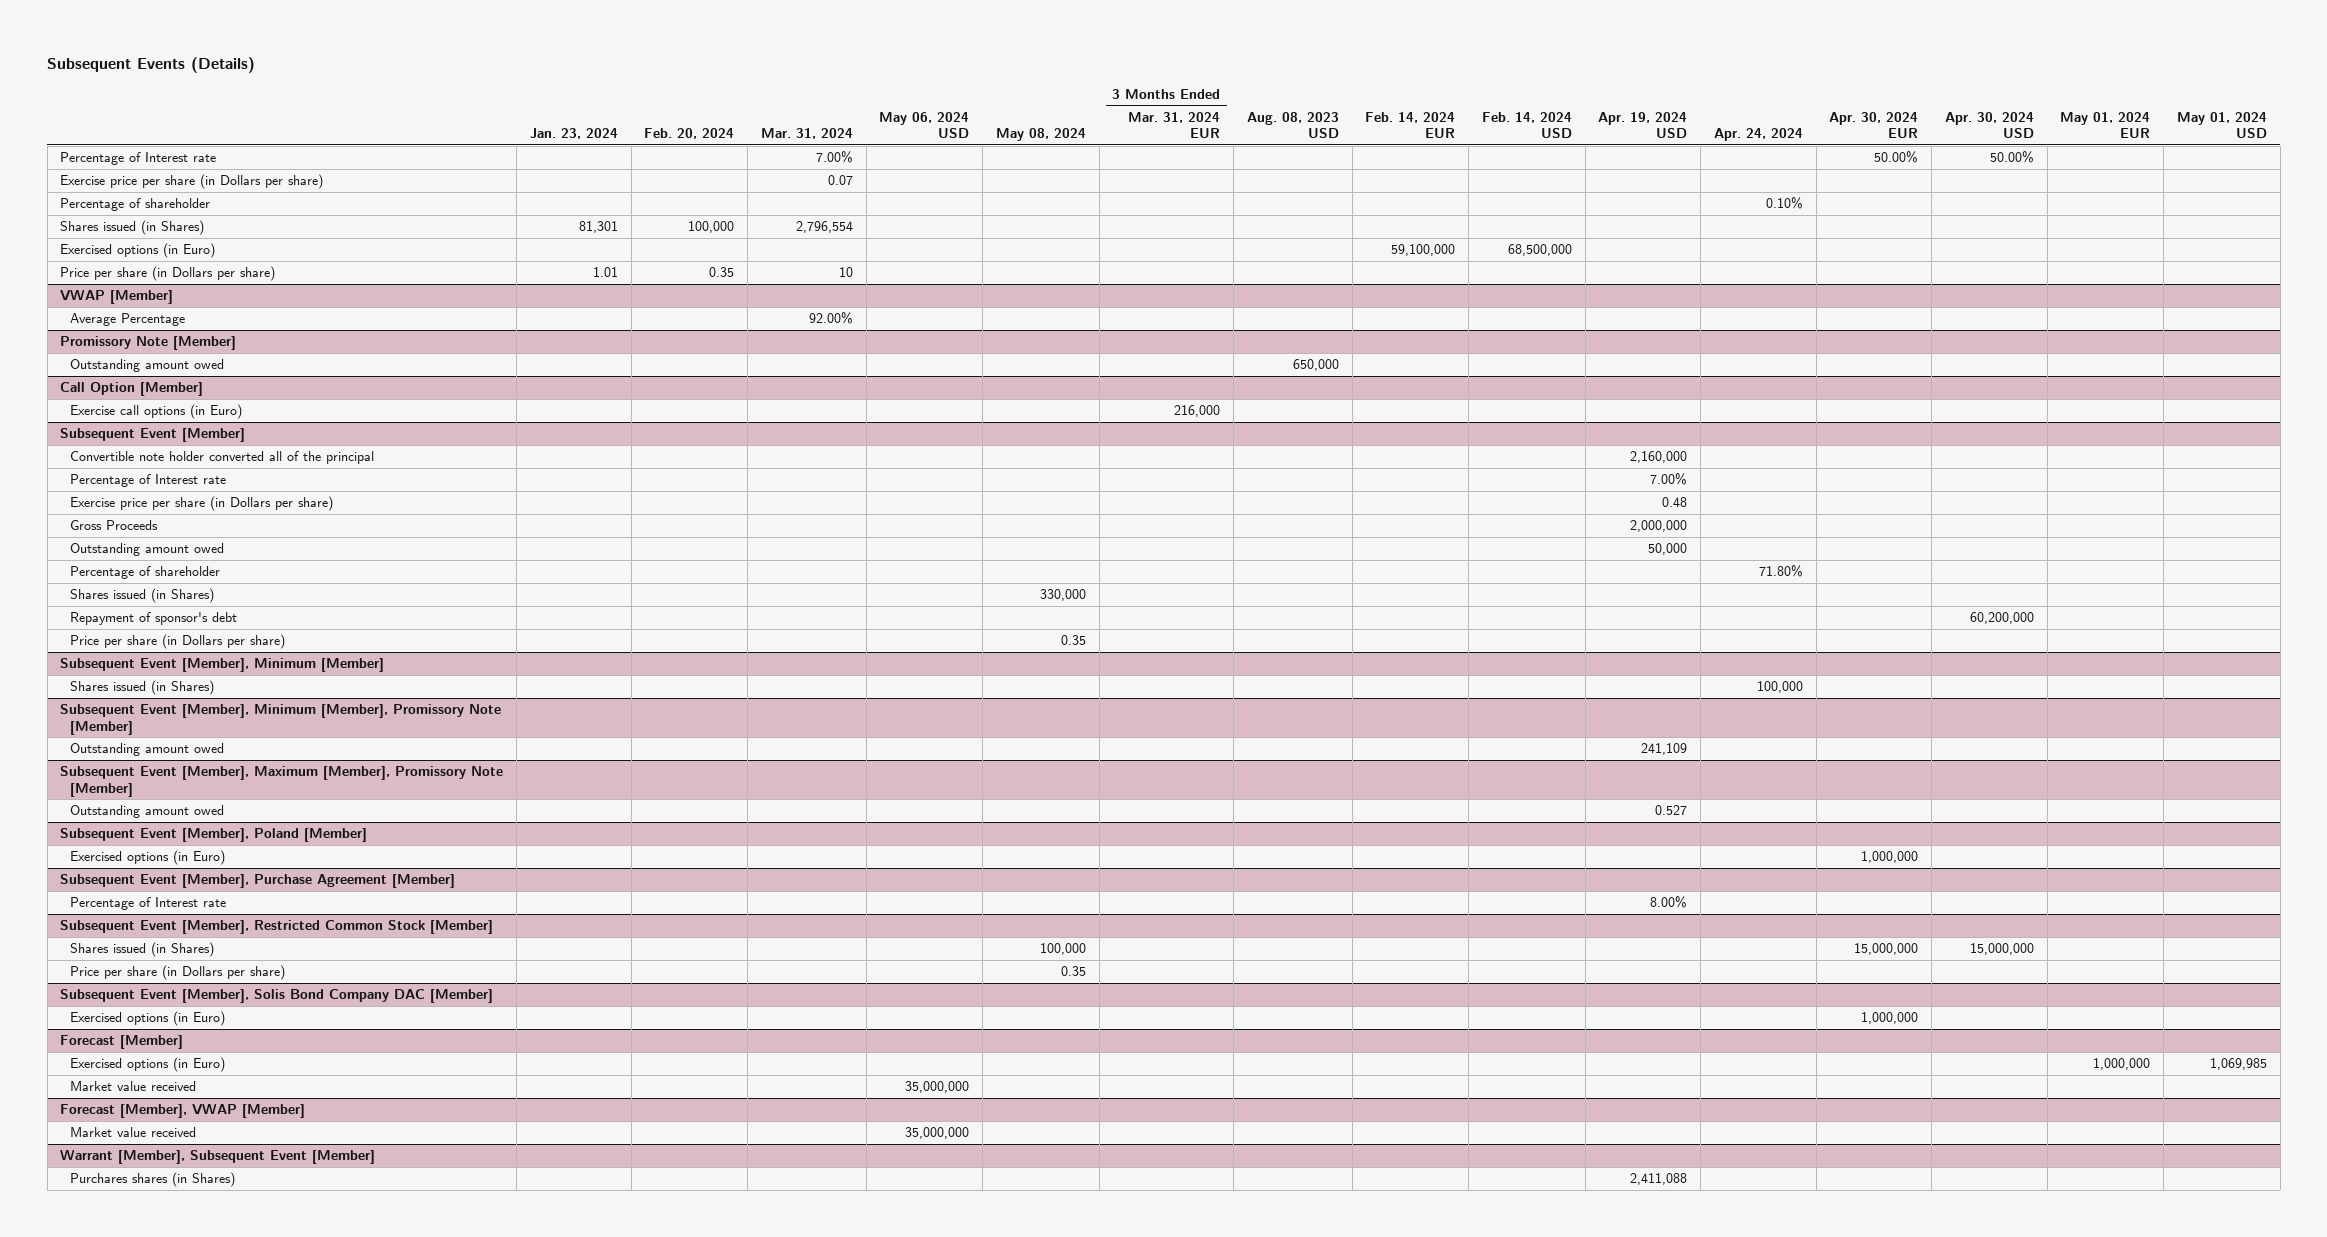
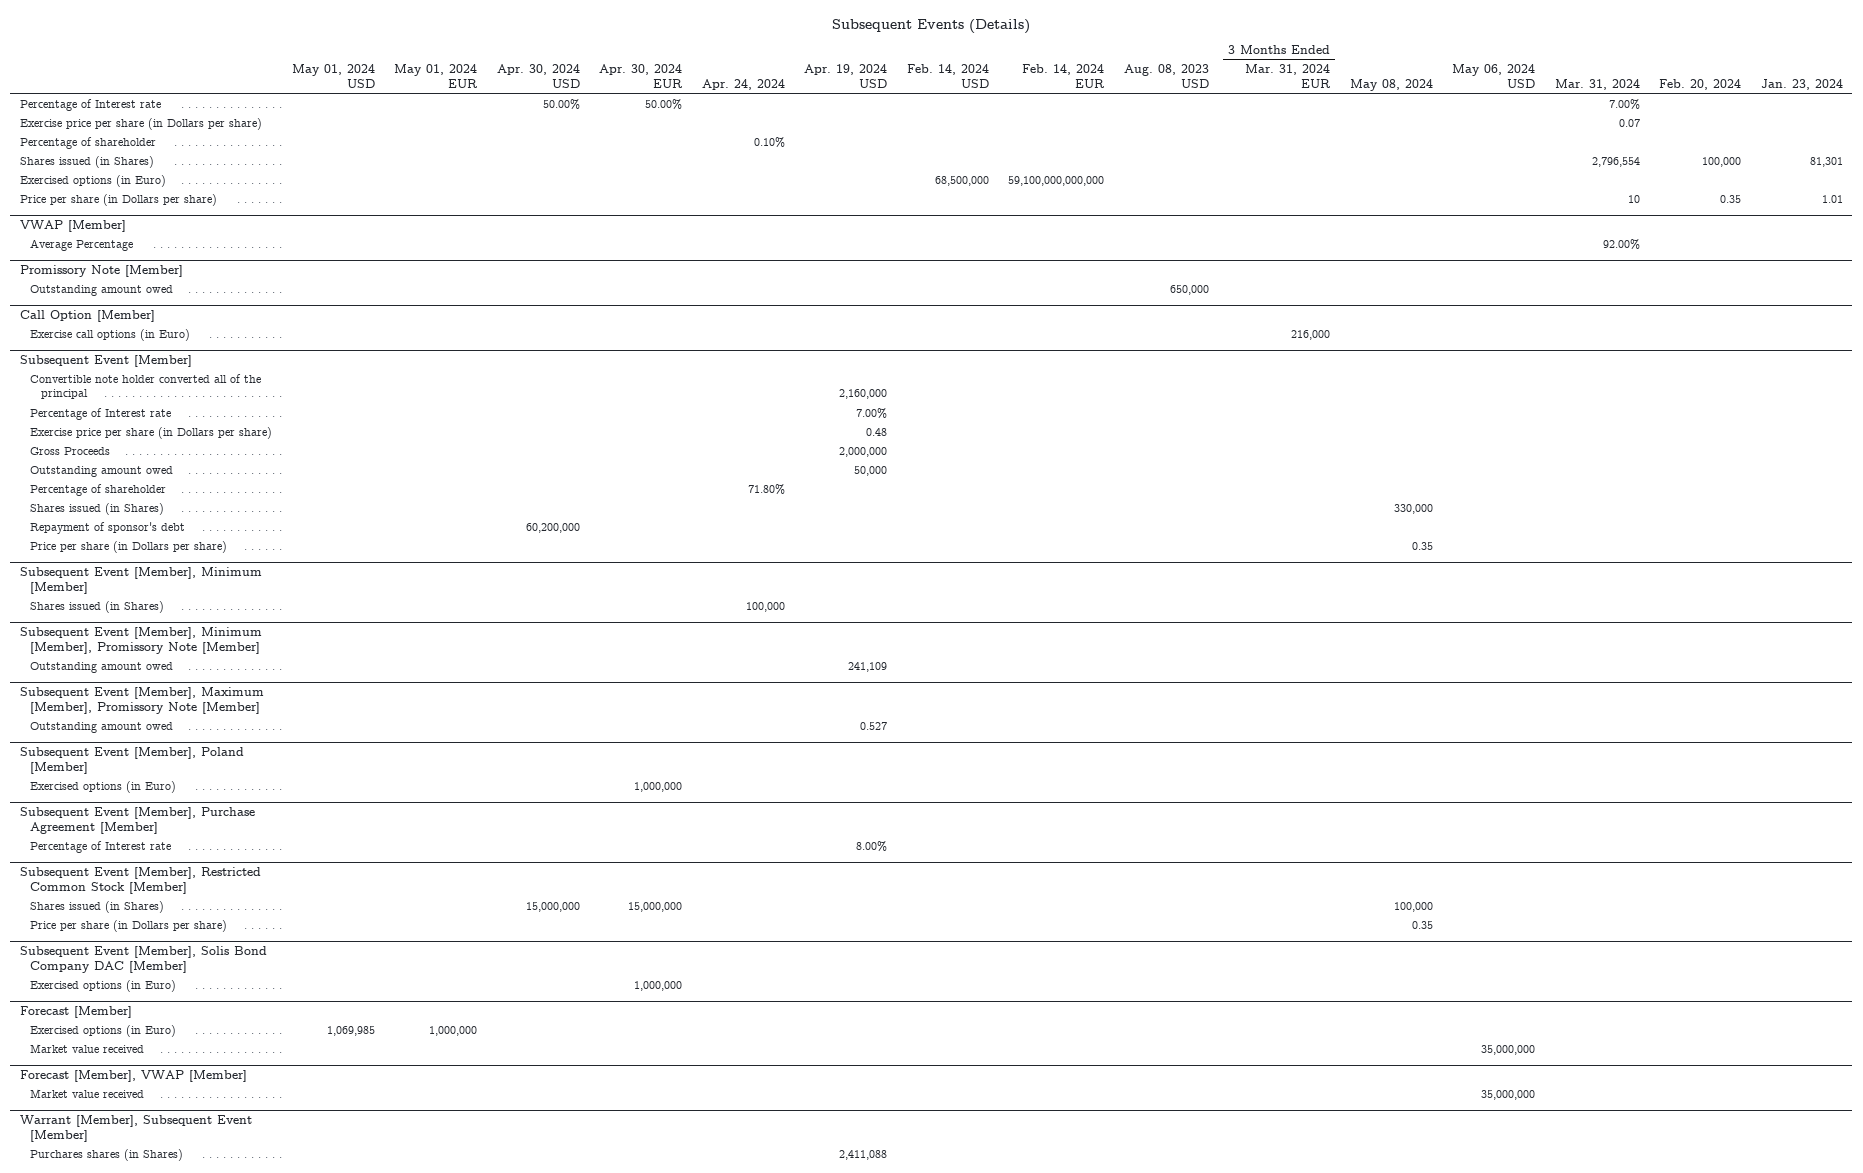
[1391,244,1456,257] 59,100,000 -> [1008,175,1105,186] 59,100,000,000,000

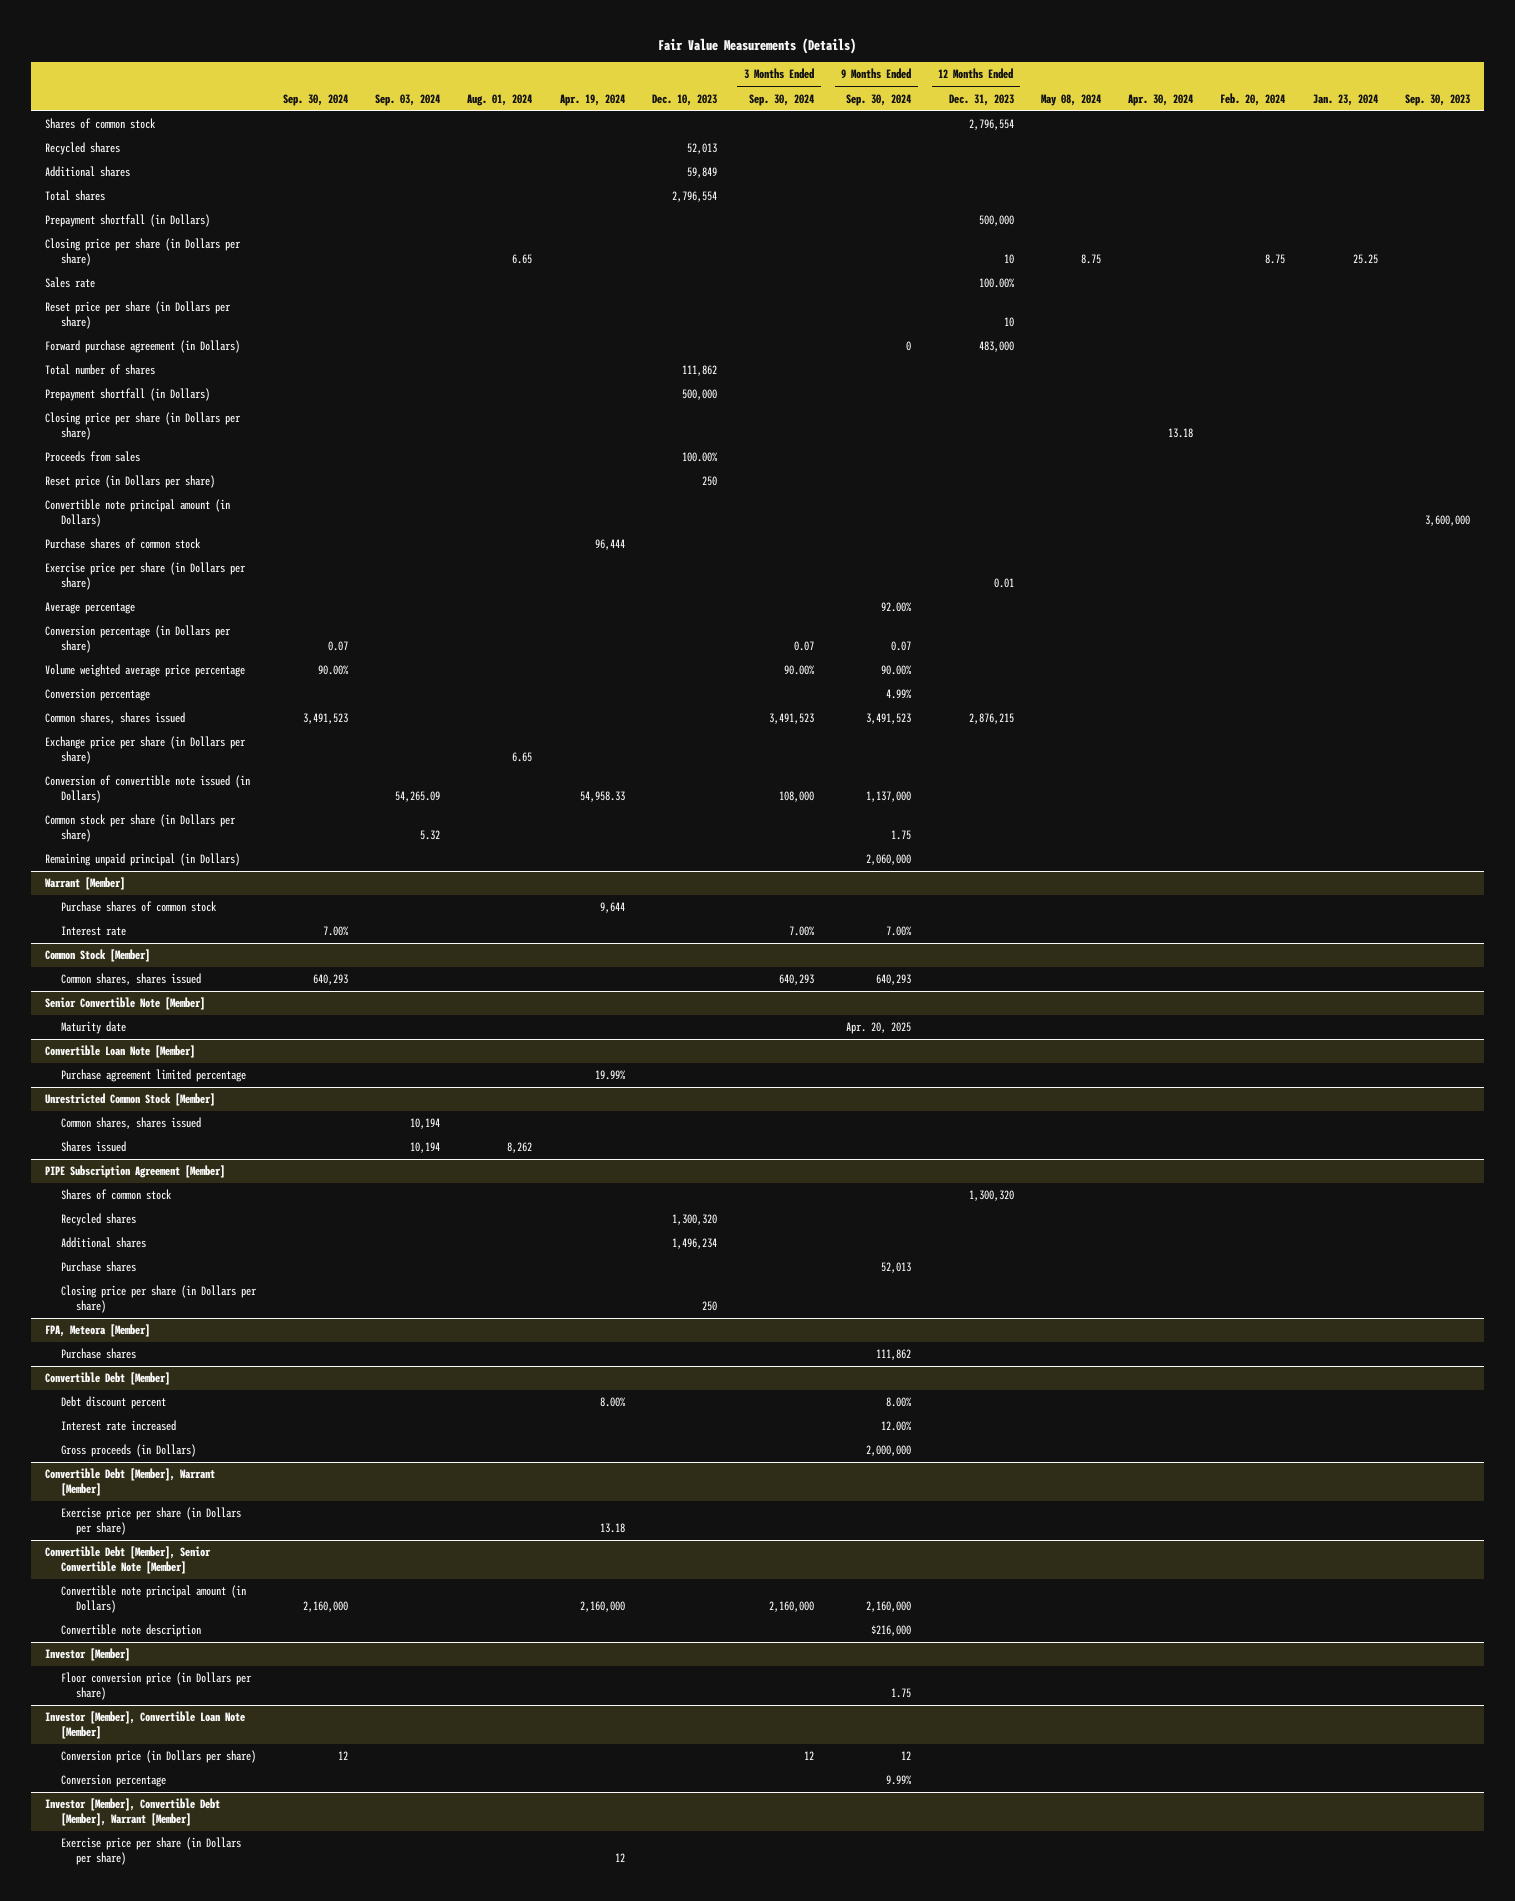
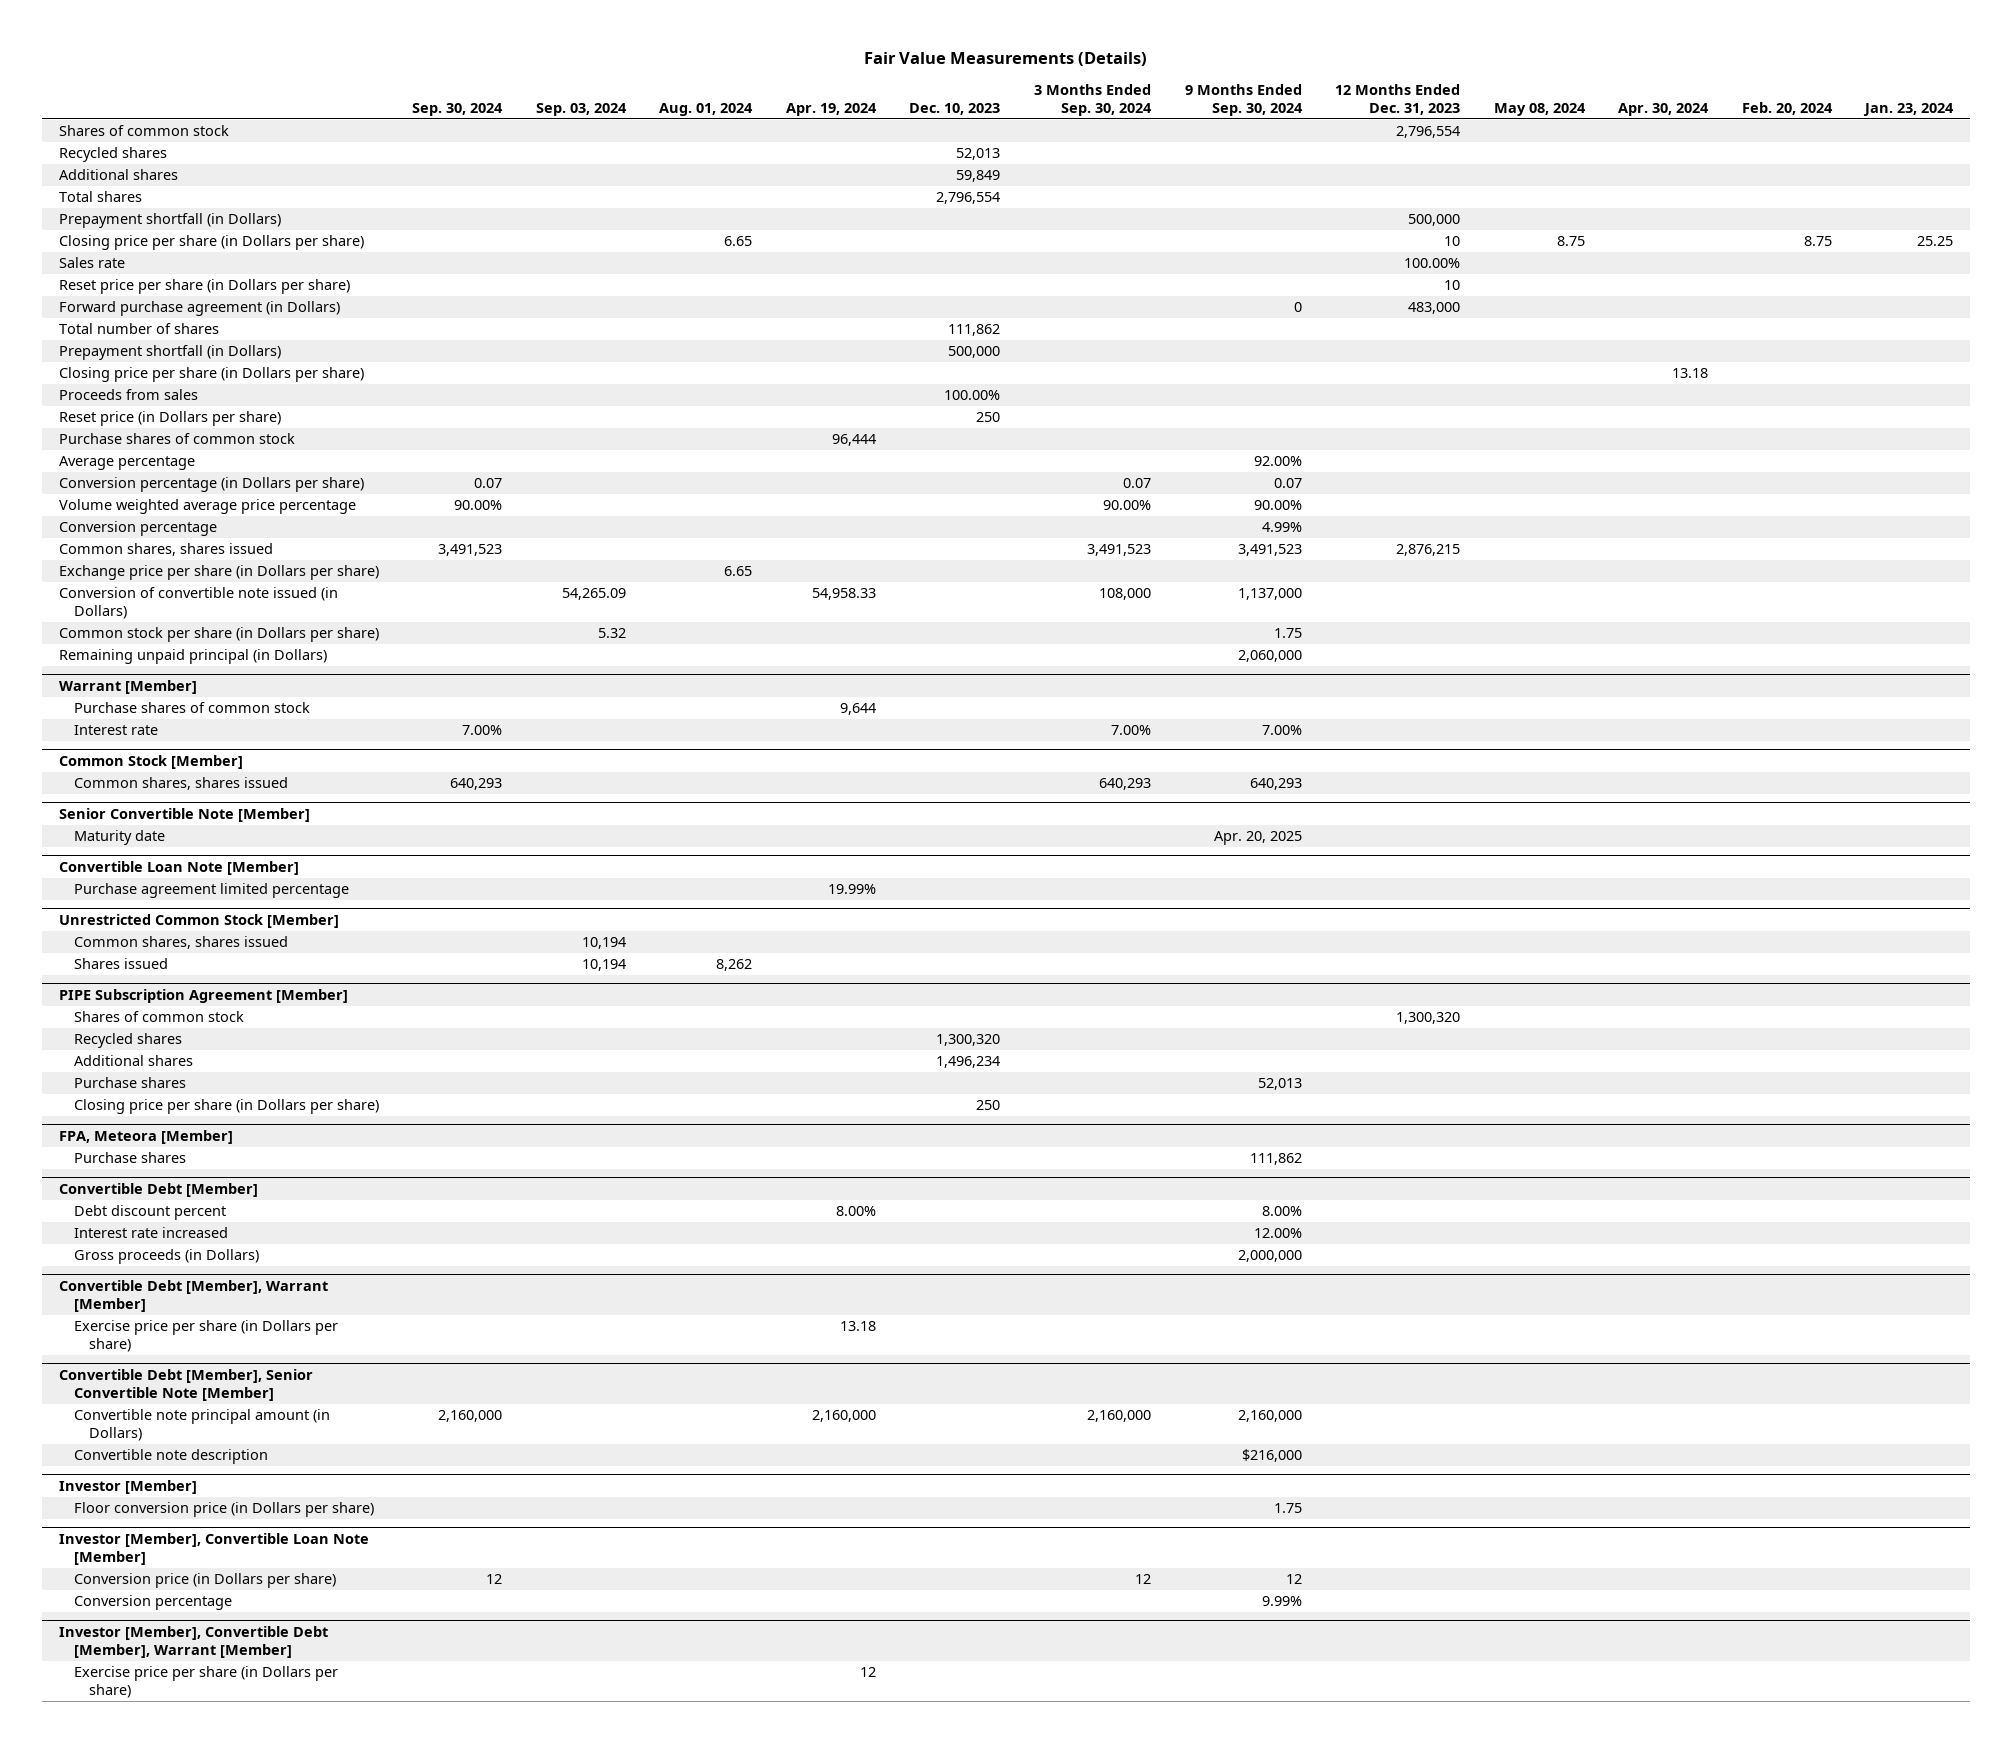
[1404,93,1470,106] Sep. 30, 2023 -> none
[44,499,230,528] Convertible note principal amount (in Dollars) -> none
[44,562,246,591] Exercise price per share (in Dollars per share) -> none

